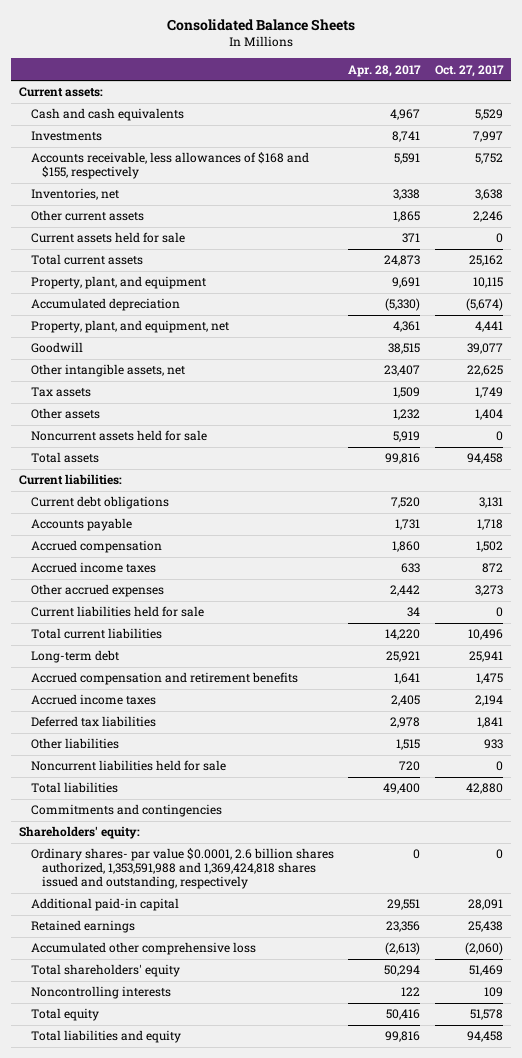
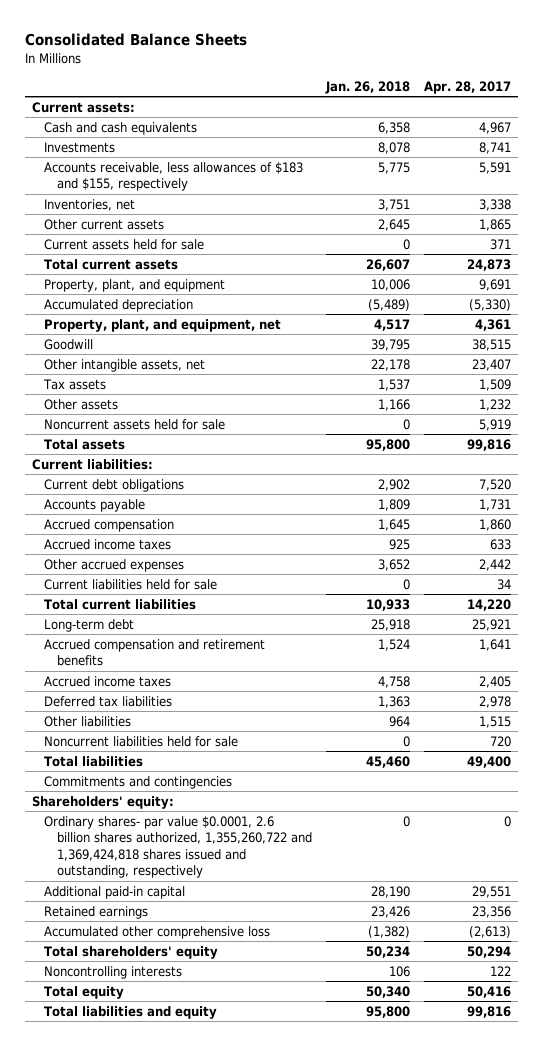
[435,64,505,77] Oct. 27, 2017 -> none
none -> [324,80,410,94] Jan. 26, 2018
[30,152,309,180] Accounts receivable, less allowances of $168 and $155, respectively -> [44,161,304,192] Accounts receivable, less allowances of $183 and $155, respectively
[30,848,334,889] Ordinary shares- par value $0.0001, 2.6 billion shares authorized, 1,353,591,988 and 1,369,424,818 shares issued and outstanding, respectively -> [44,815,312,879] Ordinary shares- par value $0.0001, 2.6 billion shares authorized, 1,355,260,722 and 1,369,424,818 shares issued and outstanding, respectively

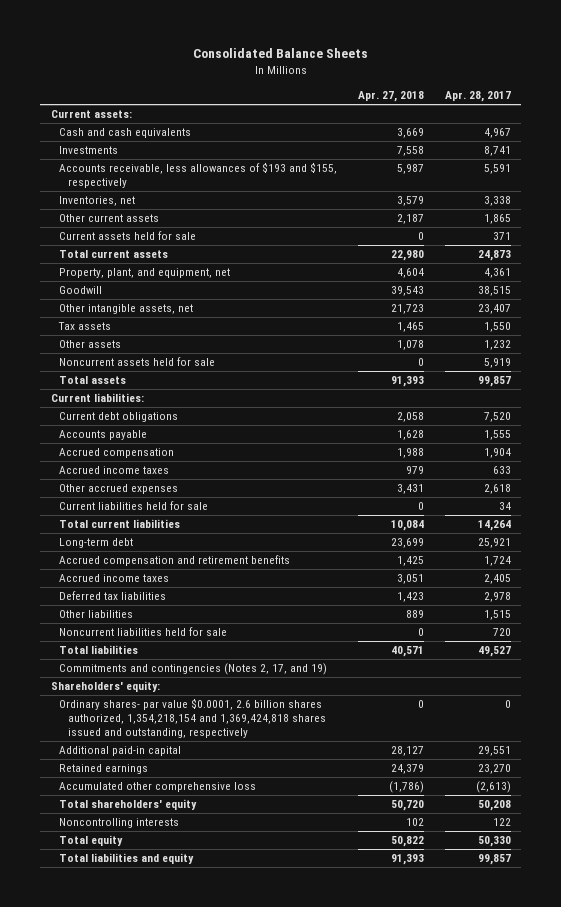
[324,80,410,94] Jan. 26, 2018 -> none
none -> [358,91,425,103] Apr. 27, 2018
[44,161,304,192] Accounts receivable, less allowances of $183 and $155, respectively -> [59,162,338,189] Accounts receivable, less allowances of $193 and $155, respectively
[44,278,226,292] Property, plant, and equipment -> none
[44,298,194,312] Accumulated depreciation -> none
[478,378,511,391] 1,509 -> [483,322,511,333] 1,550
[466,438,511,451] 99,816 -> [477,376,511,388] 99,857
[478,498,511,511] 1,731 -> [483,430,511,441] 1,555
[478,518,511,531] 1,860 -> [483,448,511,459] 1,904
[478,558,511,571] 2,442 -> [483,484,511,495] 2,618
[466,598,511,611] 14,220 -> [477,520,511,532] 14,264
[478,638,511,651] 1,641 -> [483,556,511,567] 1,724
[466,755,511,768] 49,400 -> [477,646,511,658] 49,527
[44,775,233,789] Commitments and contingencies -> [59,663,328,676] Commitments and contingencies (Notes 2, 17, and 19)
[44,815,312,879] Ordinary shares- par value $0.0001, 2.6 billion shares authorized, 1,355,260,722 and 1,369,424,818 shares issued and outstanding, respectively -> [59,698,326,738] Ordinary shares- par value $0.0001, 2.6 billion shares authorized, 1,354,218,154 and 1,369,424,818 shares issued and outstanding, respectively
[471,905,511,918] 23,356 -> [477,764,511,775] 23,270
[466,945,511,958] 50,294 -> [477,800,511,812] 50,208
[466,985,511,998] 50,416 -> [477,836,511,848] 50,330
[466,1005,511,1018] 99,816 -> [477,854,511,866] 99,857

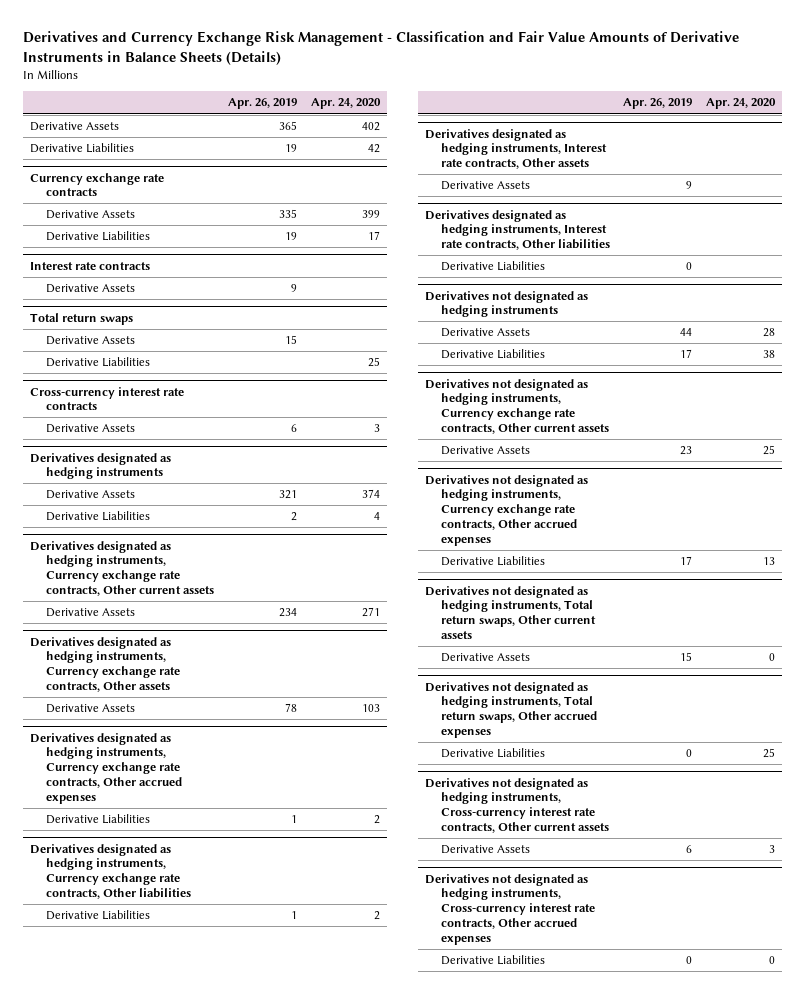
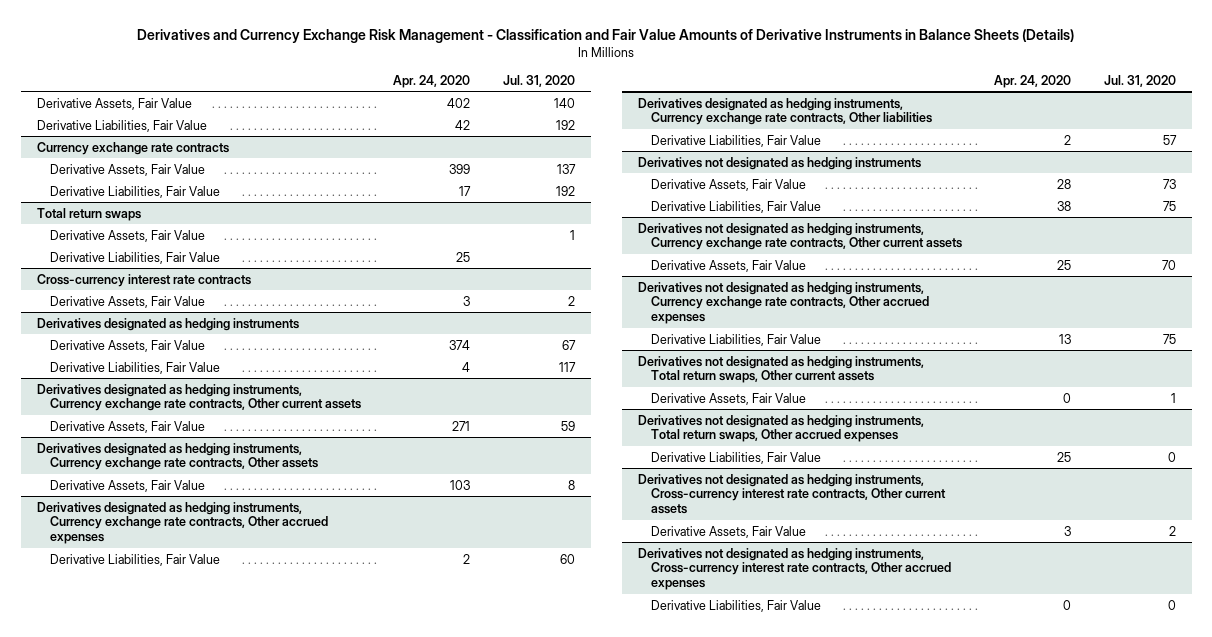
[228,98,298,110] Apr. 26, 2019 -> none
none -> [502,74,575,87] Jul. 31, 2020
[29,122,119,132] Derivative Assets -> [36,97,192,110] Derivative Assets, Fair Value
[29,143,134,154] Derivative Liabilities -> [36,119,207,132] Derivative Liabilities, Fair Value
[29,261,150,270] Interest rate contracts -> none
[46,284,136,294] Derivative Assets -> none
[46,210,136,220] Derivative Assets -> [49,163,205,176] Derivative Assets, Fair Value
[46,231,151,242] Derivative Liabilities -> [49,185,220,198] Derivative Liabilities, Fair Value
[46,336,136,346] Derivative Assets -> [49,229,205,242] Derivative Assets, Fair Value
[46,357,151,368] Derivative Liabilities -> [49,251,220,264] Derivative Liabilities, Fair Value
[46,424,136,434] Derivative Assets -> [49,295,205,308] Derivative Assets, Fair Value
[46,490,136,500] Derivative Assets -> [49,339,205,352] Derivative Assets, Fair Value
[46,511,151,522] Derivative Liabilities -> [49,361,220,374] Derivative Liabilities, Fair Value
[46,608,136,618] Derivative Assets -> [49,420,205,433] Derivative Assets, Fair Value
[46,704,136,714] Derivative Assets -> [49,479,205,492] Derivative Assets, Fair Value
[46,814,151,825] Derivative Liabilities -> [49,553,220,566] Derivative Liabilities, Fair Value
[424,128,607,170] Derivatives designated as hedging instruments, Interest rate contracts, Other assets -> none
[440,181,530,191] Derivative Assets -> none
[424,209,610,251] Derivatives designated as hedging instruments, Interest rate contracts, Other liabilities -> none
[440,261,545,272] Derivative Liabilities -> none
[46,910,151,921] Derivative Liabilities -> [650,134,821,147] Derivative Liabilities, Fair Value
[440,328,530,338] Derivative Assets -> [650,178,806,191] Derivative Assets, Fair Value
[440,349,545,360] Derivative Liabilities -> [650,200,821,213] Derivative Liabilities, Fair Value
[440,446,530,456] Derivative Assets -> [650,259,806,272] Derivative Assets, Fair Value
[440,556,545,567] Derivative Liabilities -> [650,333,821,346] Derivative Liabilities, Fair Value
[440,653,530,663] Derivative Assets -> [650,392,806,405] Derivative Assets, Fair Value
[440,748,545,759] Derivative Liabilities -> [650,451,821,464] Derivative Liabilities, Fair Value
[440,845,530,855] Derivative Assets -> [650,525,806,538] Derivative Assets, Fair Value
[440,955,545,966] Derivative Liabilities -> [650,599,821,612] Derivative Liabilities, Fair Value

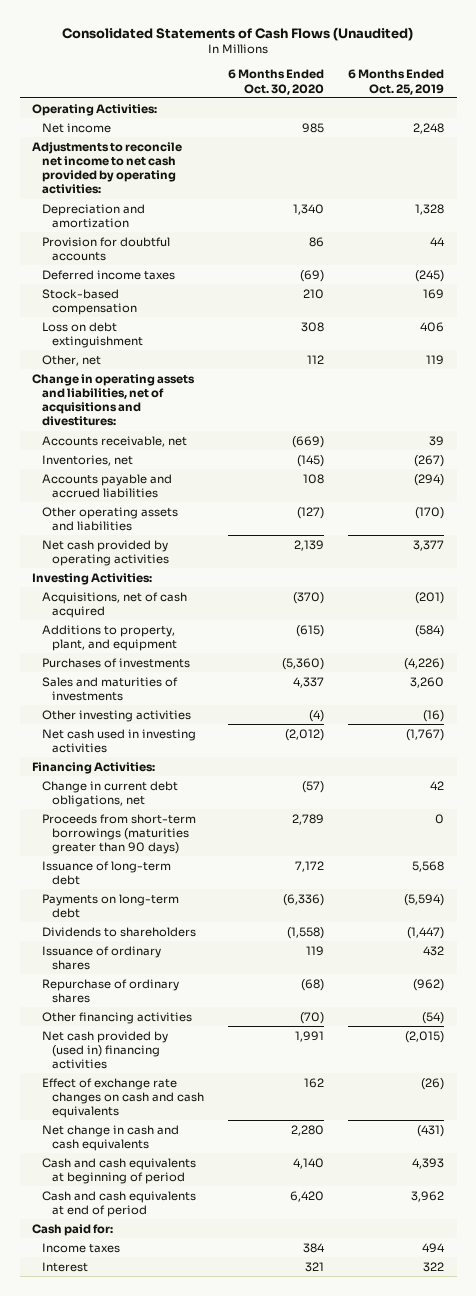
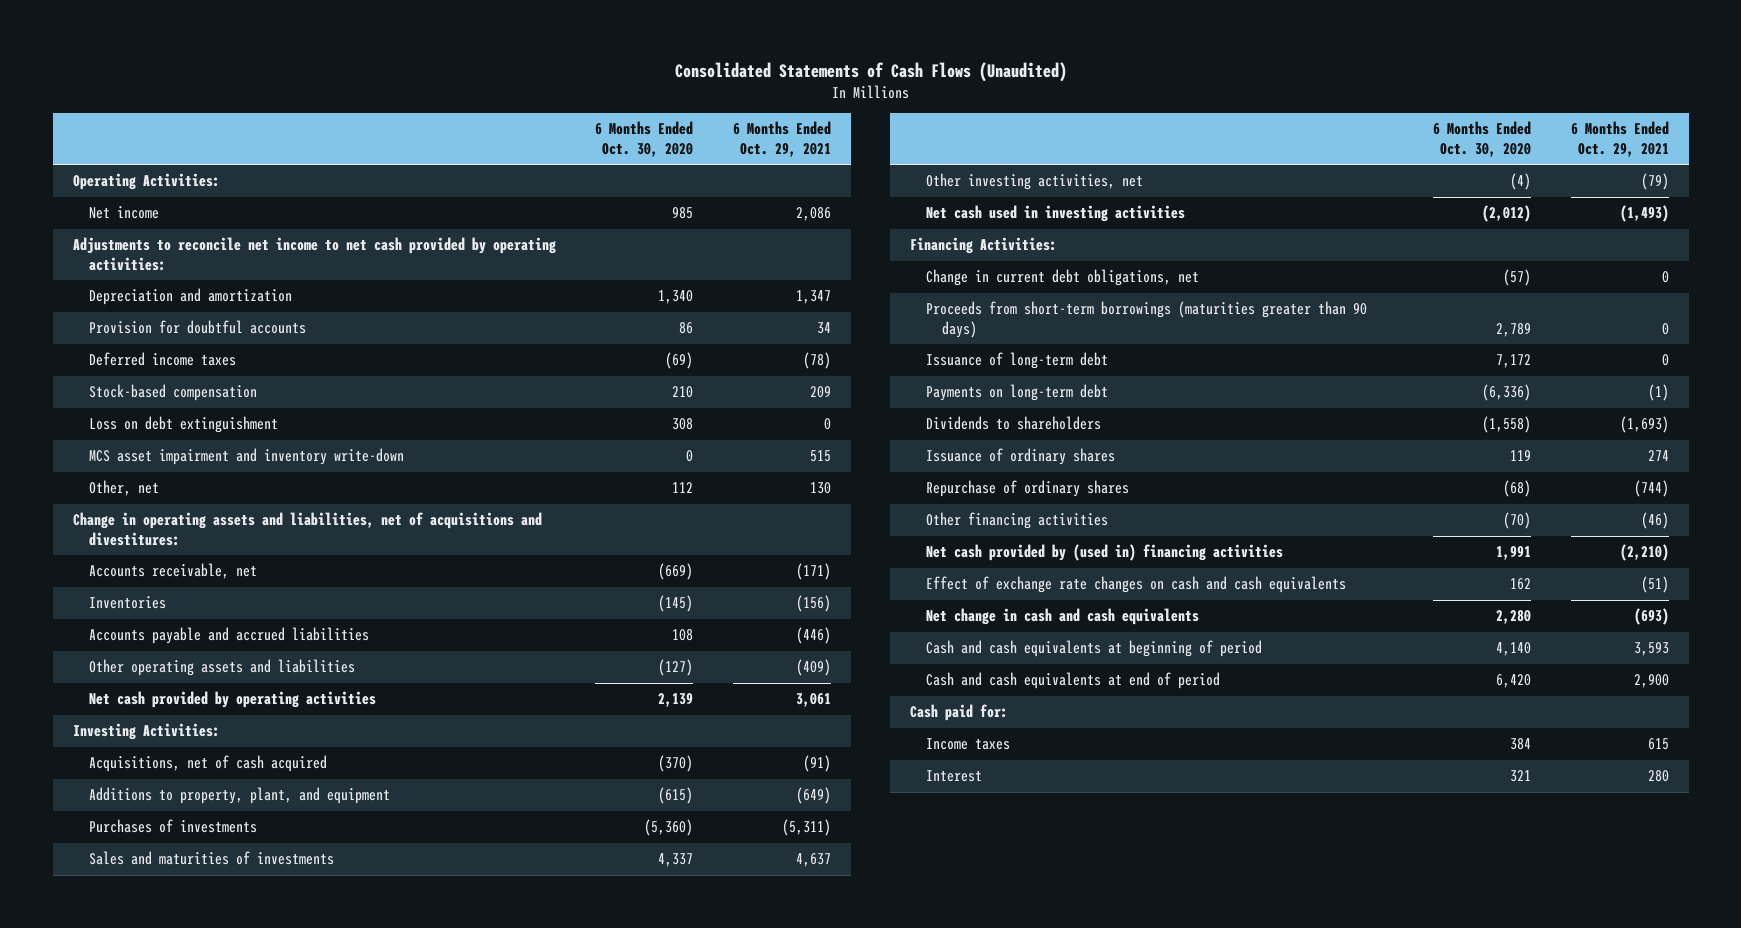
[348,69,445,95] 6 Months Ended Oct. 25, 2019 -> none
none -> [733,121,832,157] 6 Months Ended Oct. 29, 2021
none -> [88,448,404,466] MCS asset impairment and inventory write-down
[41,454,133,466] Inventories, net -> [88,596,166,610] Inventories
[41,709,191,722] Other investing activities -> [926,173,1144,191] Other investing activities, net

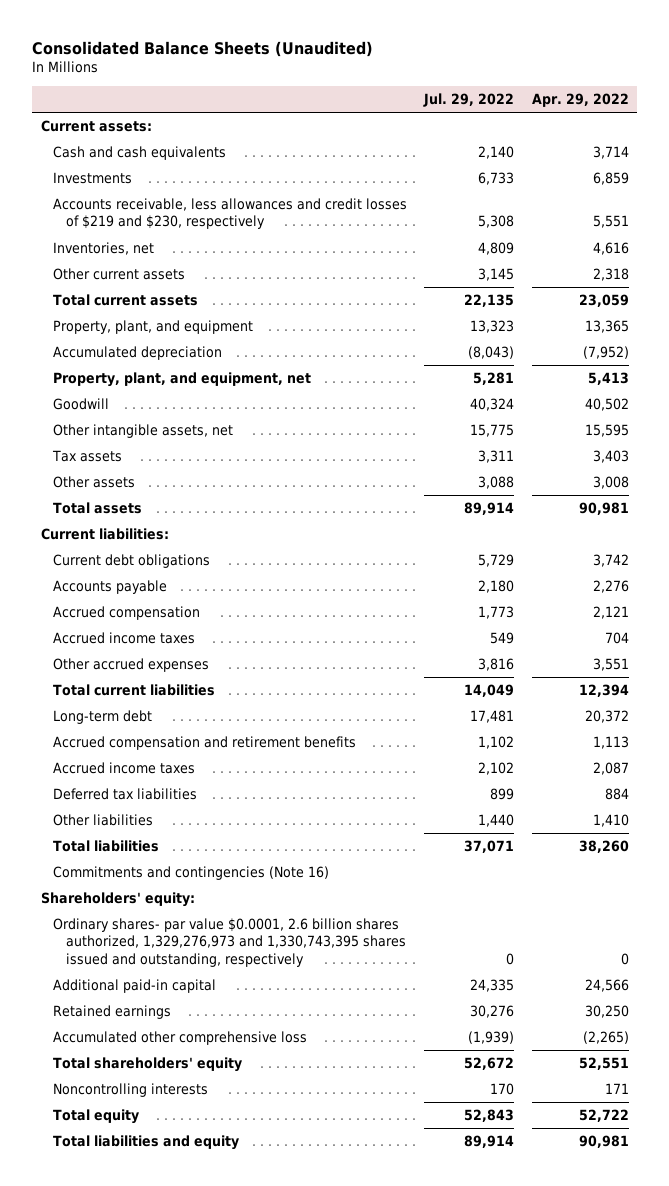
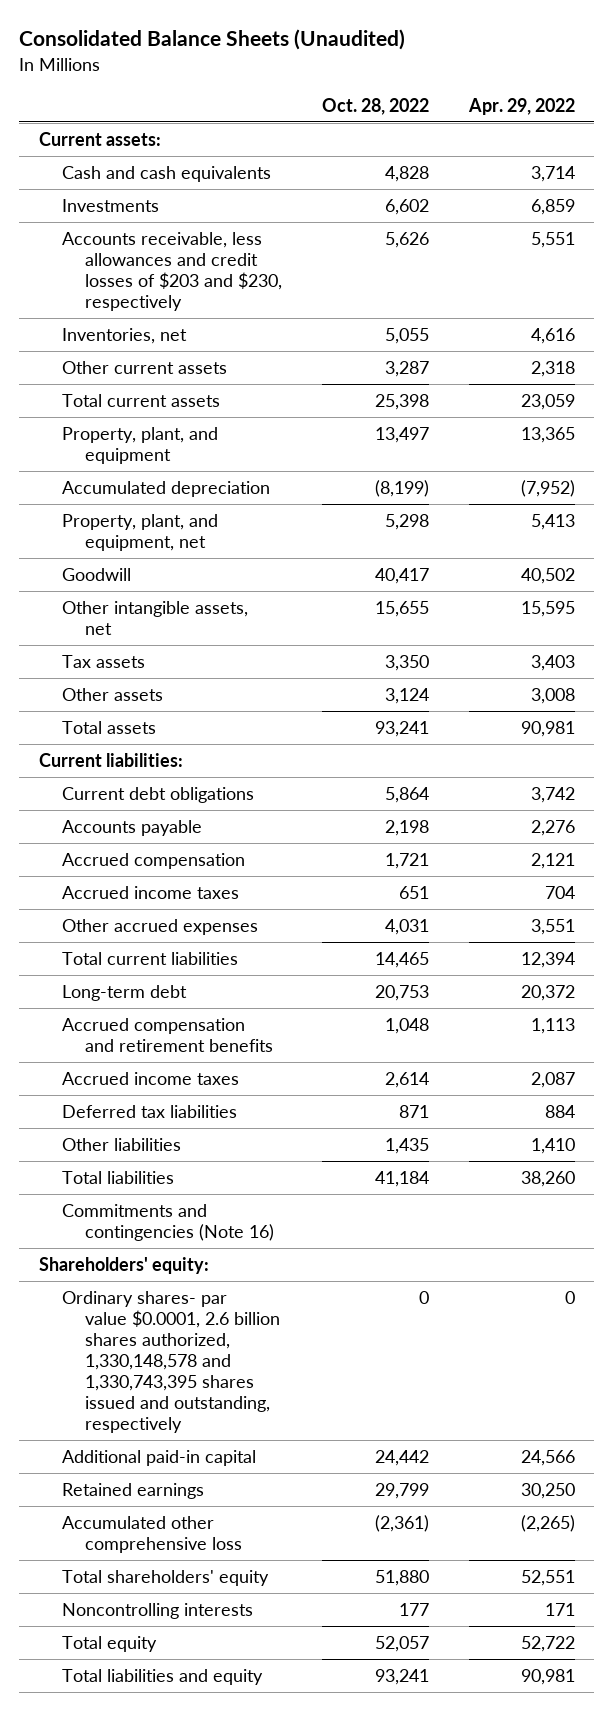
[423,93,515,108] Jul. 29, 2022 -> none
none -> [321,97,429,115] Oct. 28, 2022
[53,198,408,230] Accounts receivable, less allowances and credit losses of $219 and $230, respectively -> [61,232,283,312] Accounts receivable, less allowances and credit losses of $203 and $230, respectively
[53,918,406,967] Ordinary shares- par value $0.0001, 2.6 billion shares authorized, 1,329,276,973 and 1,330,743,395 shares issued and outstanding, respectively -> [61,1291,281,1434] Ordinary shares- par value $0.0001, 2.6 billion shares authorized, 1,330,148,578 and 1,330,743,395 shares issued and outstanding, respectively

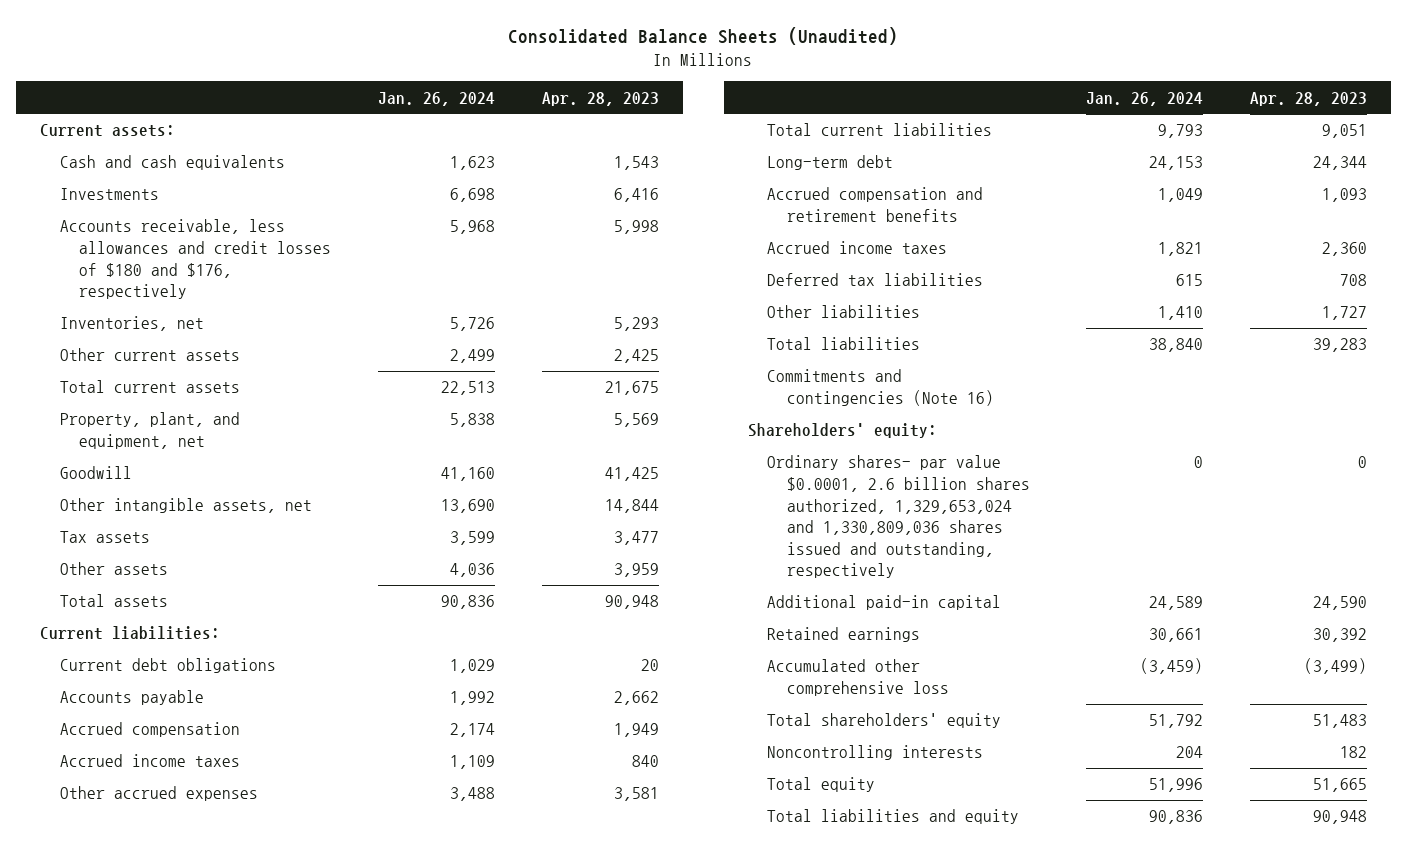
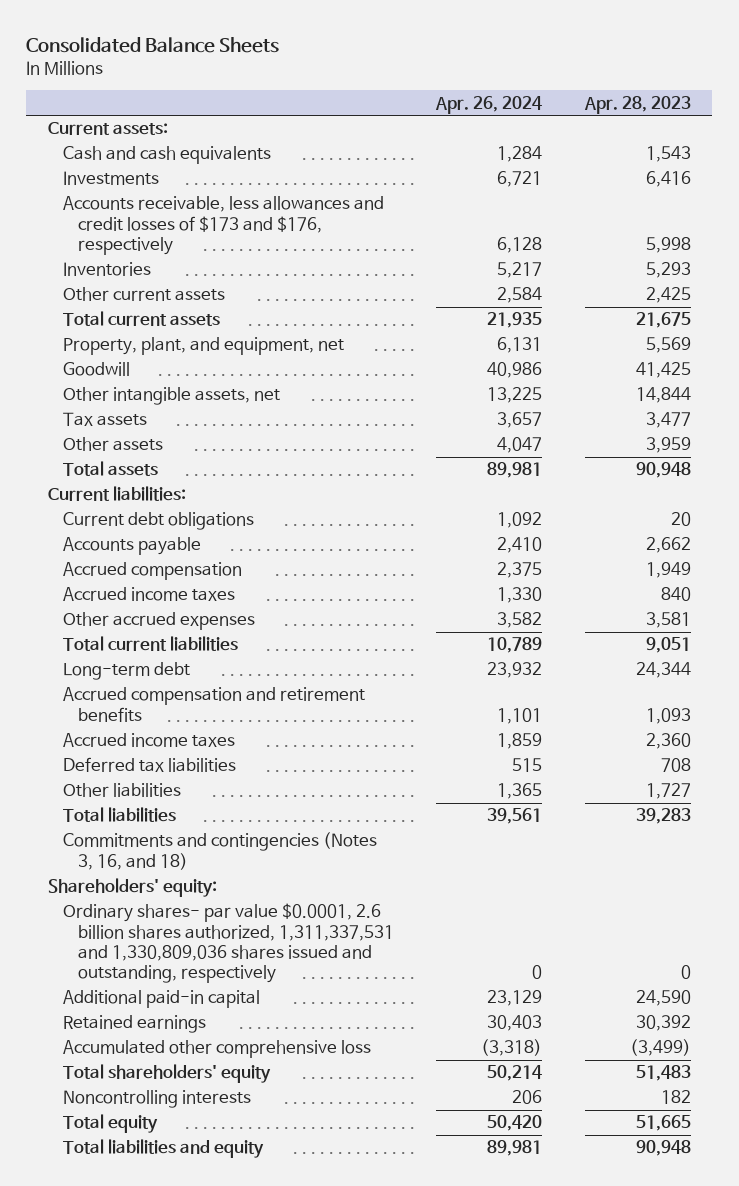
[508,27,899,46] Consolidated Balance Sheets (Unaudited) -> [26,36,280,53] Consolidated Balance Sheets
[378,91,496,106] Jan. 26, 2024 -> none
none -> [435,95,543,114] Apr. 26, 2024
[59,219,332,300] Accounts receivable, less allowances and credit losses of $180 and $176, respectively -> [62,196,384,256] Accounts receivable, less allowances and credit losses of $173 and $176, respectively
[59,316,204,332] Inventories, net -> [62,262,151,277] Inventories
[767,369,994,406] Commitments and contingencies (Note 16) -> [62,832,377,870] Commitments and contingencies (Notes 3, 16, and 18)
[767,455,1030,579] Ordinary shares- par value $0.0001, 2.6 billion shares authorized, 1,329,653,024 and 1,330,809,036 shares issued and outstanding, respectively -> [62,903,394,984] Ordinary shares- par value $0.0001, 2.6 billion shares authorized, 1,311,337,531 and 1,330,809,036 shares issued and outstanding, respectively

